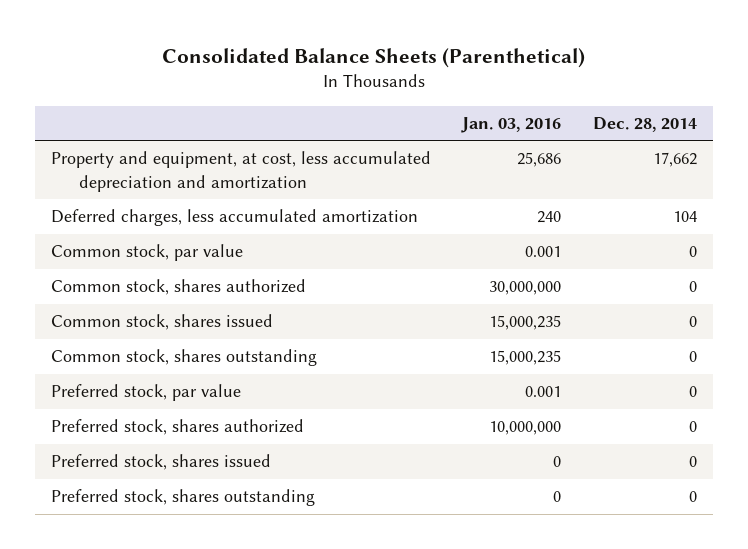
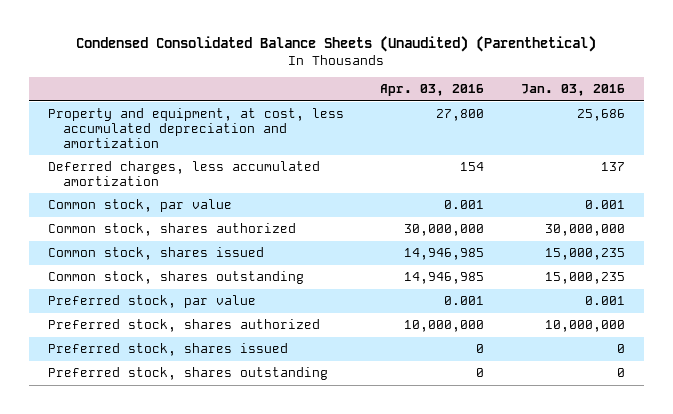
[161,47,585,68] Consolidated Balance Sheets (Parenthetical) -> [76,36,597,53] Condensed Consolidated Balance Sheets (Unaudited) (Parenthetical)
[592,116,697,132] Dec. 28, 2014 -> none
none -> [380,84,485,97] Apr. 03, 2016
[537,211,562,224] 240 -> [601,162,626,172] 137

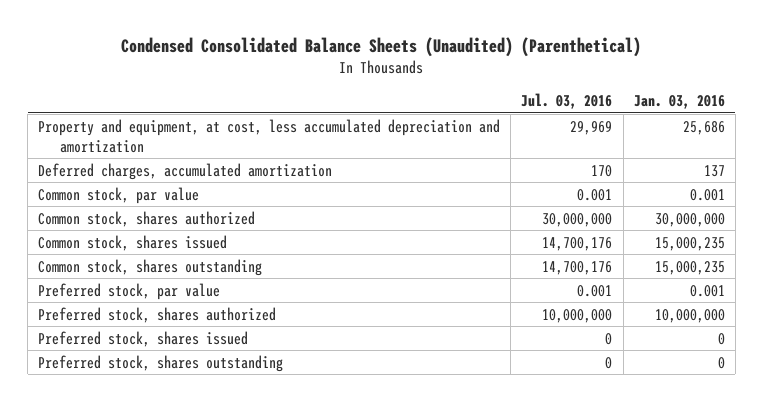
[380,84,485,97] Apr. 03, 2016 -> none
none -> [521,93,613,110] Jul. 03, 2016
[47,161,320,186] Deferred charges, less accumulated amortization -> [38,162,333,180] Deferred charges, accumulated amortization

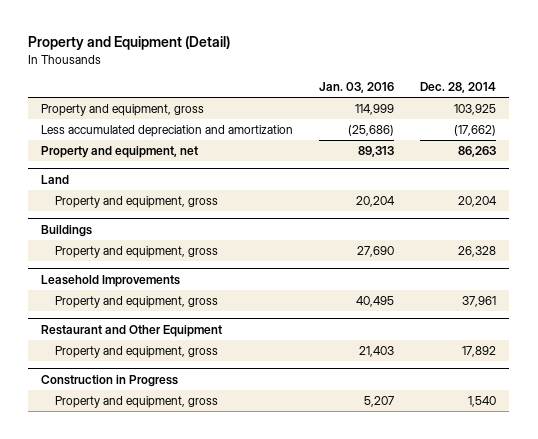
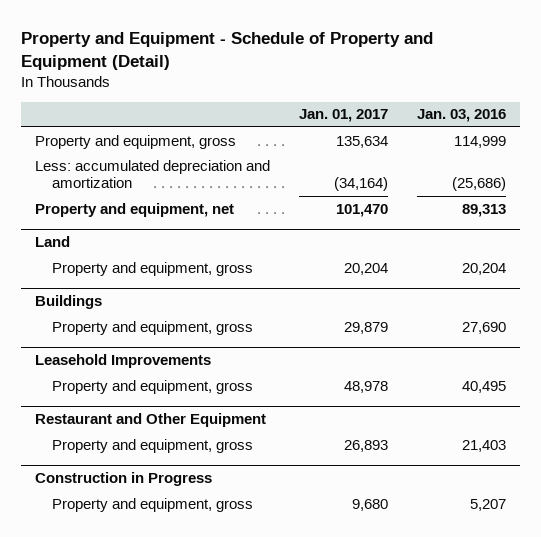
[28,36,231,51] Property and Equipment (Detail) -> [20,31,433,70] Property and Equipment - Schedule of Property and Equipment (Detail)
[420,82,497,94] Dec. 28, 2014 -> none
none -> [298,109,388,123] Jan. 01, 2017
[41,125,294,138] Less accumulated depreciation and amortization -> [35,159,271,189] Less: accumulated depreciation and amortization

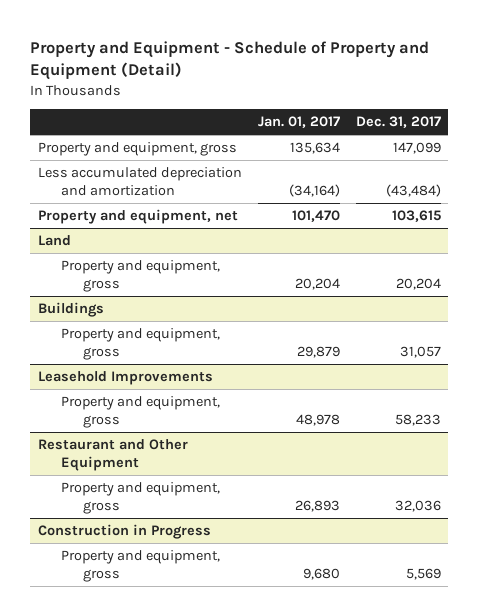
[416,109,506,123] Jan. 03, 2016 -> none
none -> [355,116,441,129] Dec. 31, 2017
[35,159,271,189] Less: accumulated depreciation and amortization -> [38,167,243,197] Less accumulated depreciation and amortization

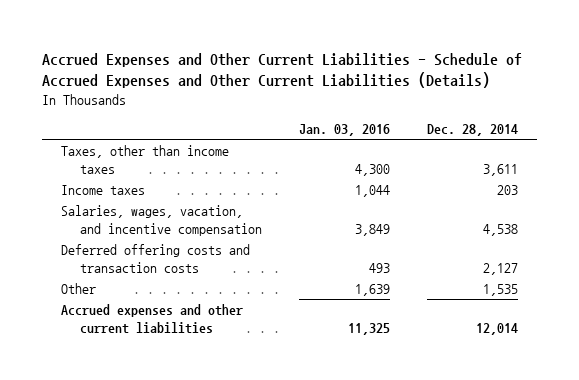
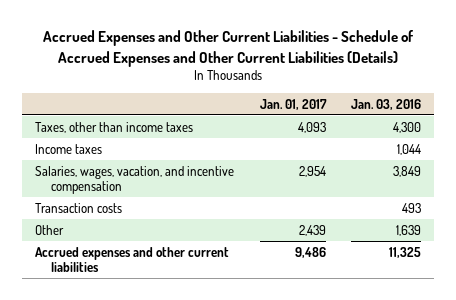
[427,123,519,136] Dec. 28, 2014 -> none
none -> [259,98,327,110] Jan. 01, 2017
[60,244,250,273] Deferred offering costs and transaction costs -> [34,202,122,213] Transaction costs

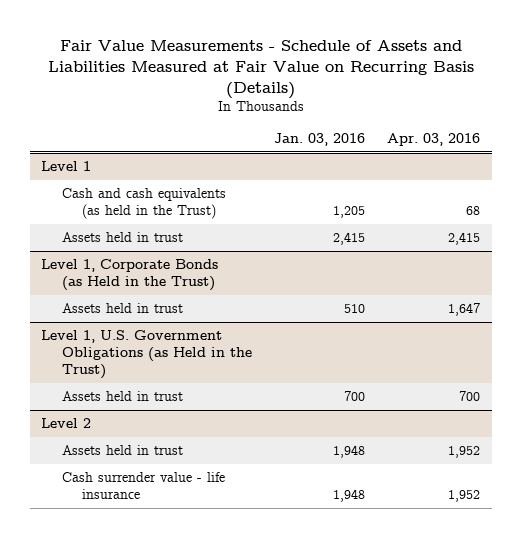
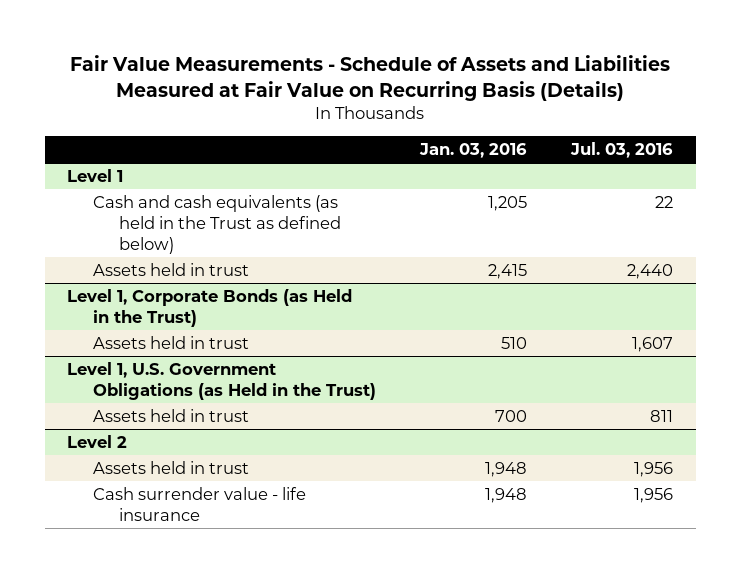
[387,133,481,147] Apr. 03, 2016 -> none
none -> [570,141,674,158] Jul. 03, 2016
[61,188,226,220] Cash and cash equivalents (as held in the Trust) -> [92,195,341,255] Cash and cash equivalents (as held in the Trust as defined below)

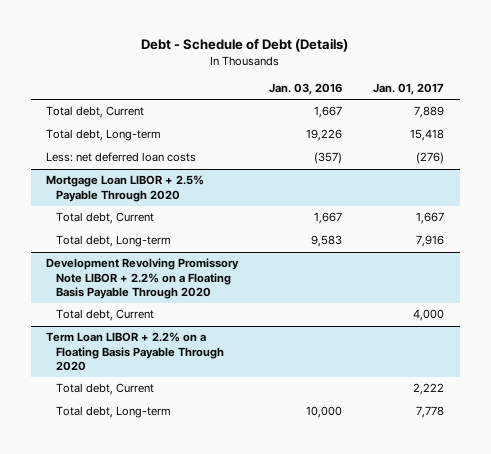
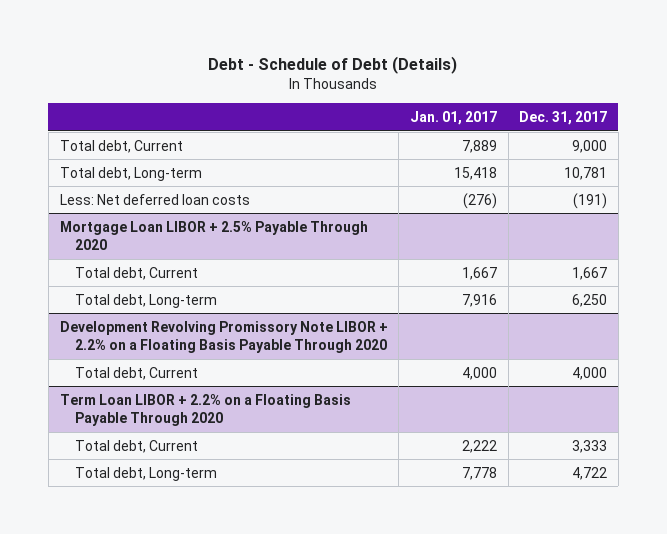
[269,82,343,95] Jan. 03, 2016 -> none
none -> [519,110,608,125] Dec. 31, 2017
[46,152,197,163] Less: net deferred loan costs -> [59,193,250,205] Less: Net deferred loan costs

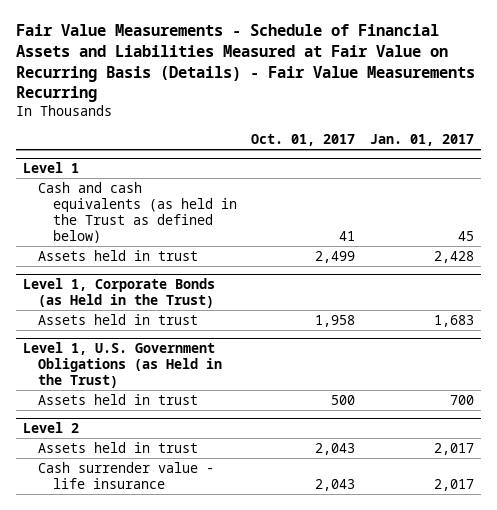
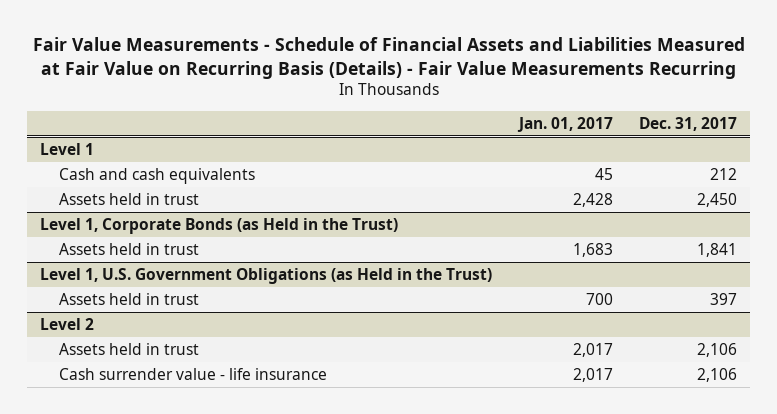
[251,134,356,147] Oct. 01, 2017 -> none
none -> [639,116,738,131] Dec. 31, 2017
[37,181,237,243] Cash and cash equivalents (as held in the Trust as defined below) -> [58,167,255,184] Cash and cash equivalents

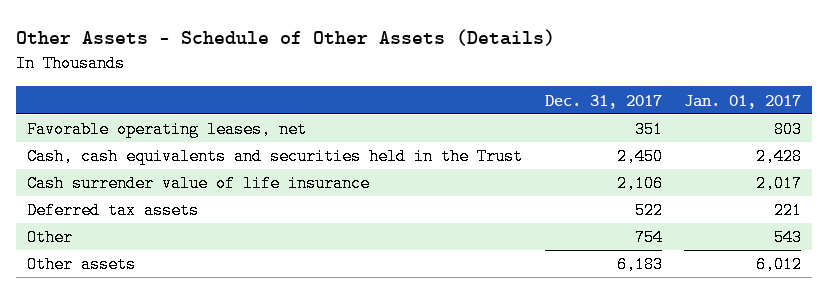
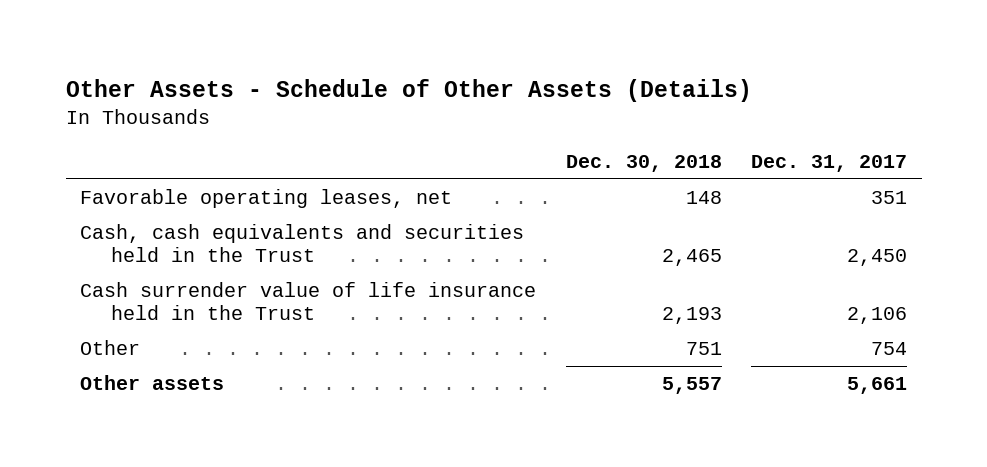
[683,94,801,109] Jan. 01, 2017 -> none
none -> [565,154,722,172] Dec. 30, 2018
[27,202,200,220] Deferred tax assets -> none
[27,175,371,193] Cash surrender value of life insurance -> [80,282,537,321] Cash surrender value of life insurance held in the Trust
[616,256,663,274] 6,183 -> [846,377,907,395] 5,661

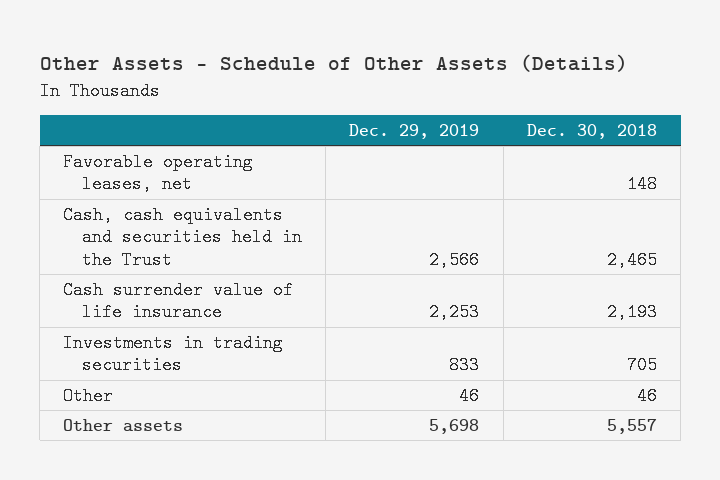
[750,154,907,172] Dec. 31, 2017 -> none
none -> [349,123,480,139] Dec. 29, 2019
[80,282,537,321] Cash surrender value of life insurance held in the Trust -> [63,281,294,322] Cash surrender value of life insurance
none -> [63,334,284,375] Investments in trading securities
[685,342,722,356] 751 -> [636,387,657,406] 46

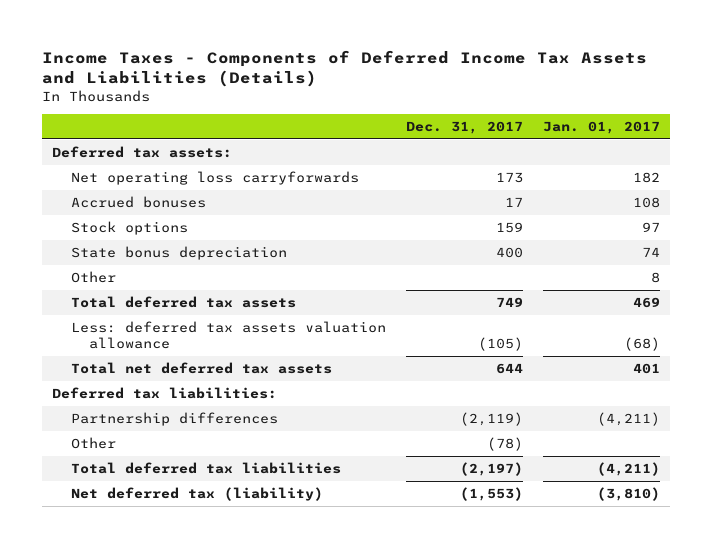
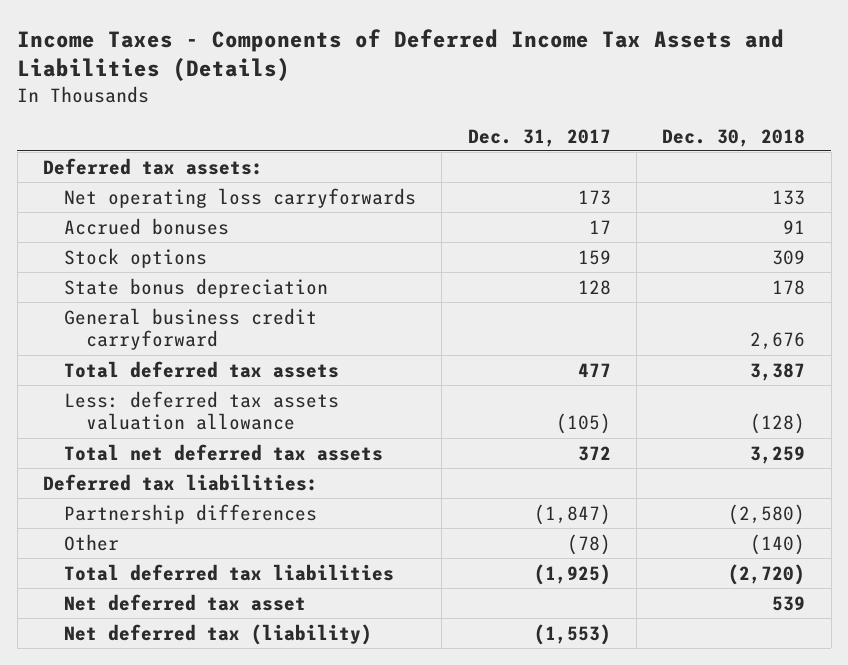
[542,120,660,134] Jan. 01, 2017 -> none
none -> [662,128,806,147] Dec. 30, 2018
[70,270,116,283] Other -> none
[495,246,523,258] 400 -> [577,279,611,295] 128
none -> [64,307,318,351] General business credit carryforward
[495,296,523,307] 749 -> [577,362,611,377] 477
[495,362,523,374] 644 -> [577,445,611,461] 372
[459,411,523,426] (2,119) -> [533,503,611,525] (1,847)
[459,461,523,476] (2,197) -> [533,563,611,585] (1,925)
none -> [64,593,307,611] Net deferred tax asset

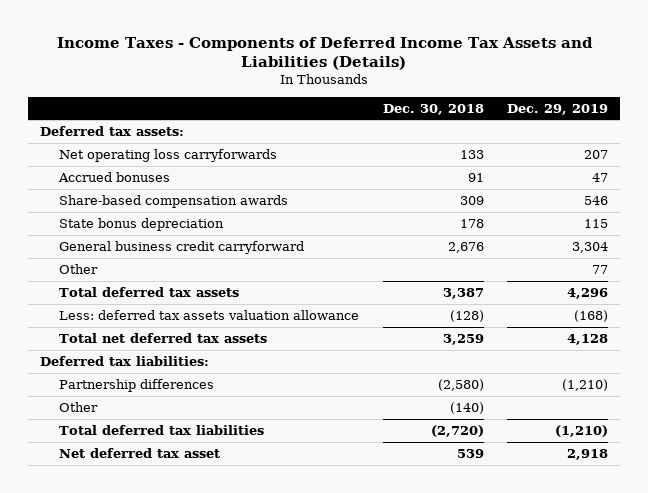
[467,128,611,147] Dec. 31, 2017 -> none
none -> [507,103,609,115] Dec. 29, 2019
[64,247,208,268] Stock options -> [59,195,289,209] Share-based compensation awards
none -> [59,264,99,275] Other
[64,623,373,645] Net deferred tax (liability) -> none

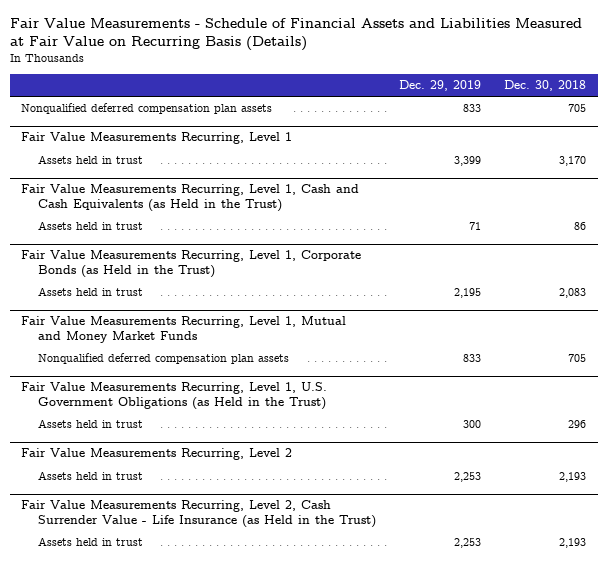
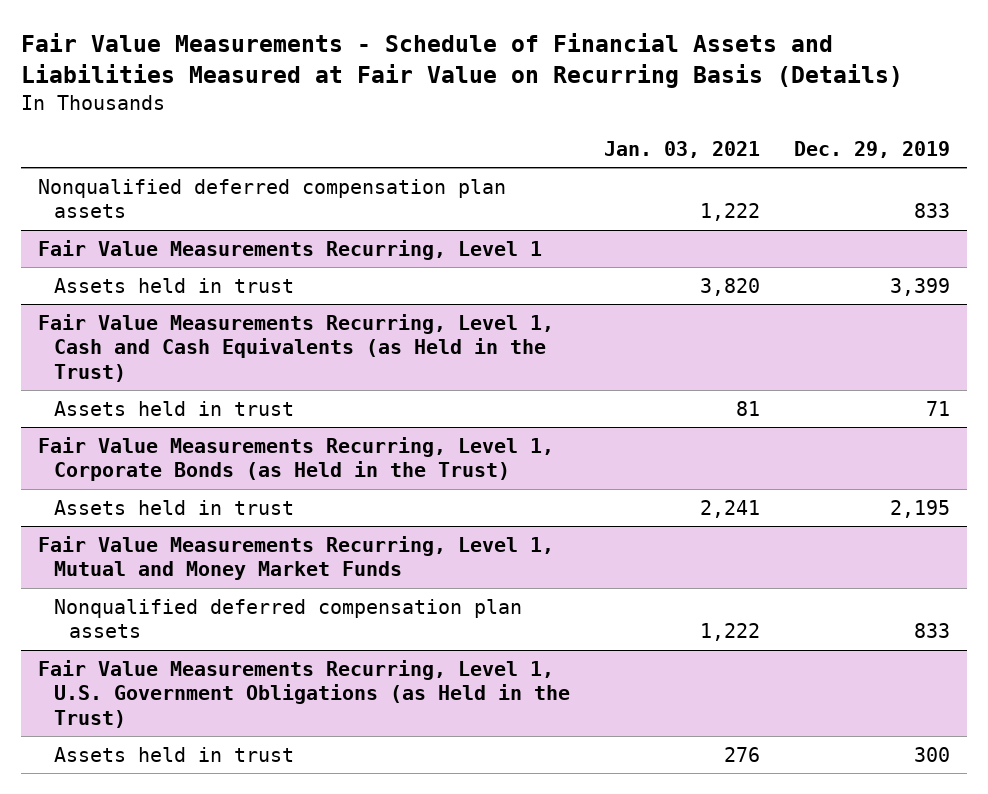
[503,80,586,92] Dec. 30, 2018 -> none
none -> [604,140,761,158] Jan. 03, 2021
[21,448,293,461] Fair Value Measurements Recurring, Level 2 -> none
[37,471,143,481] Assets held in trust -> none
[21,500,376,529] Fair Value Measurements Recurring, Level 2, Cash Surrender Value - Life Insurance (as Held in the Trust) -> none
[37,537,143,547] Assets held in trust -> none

